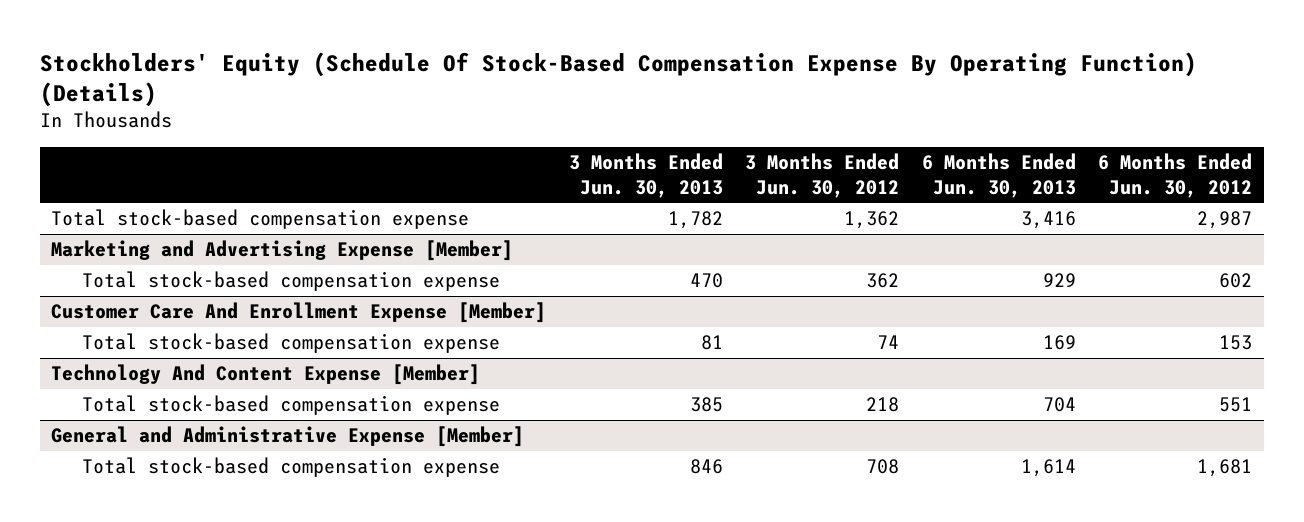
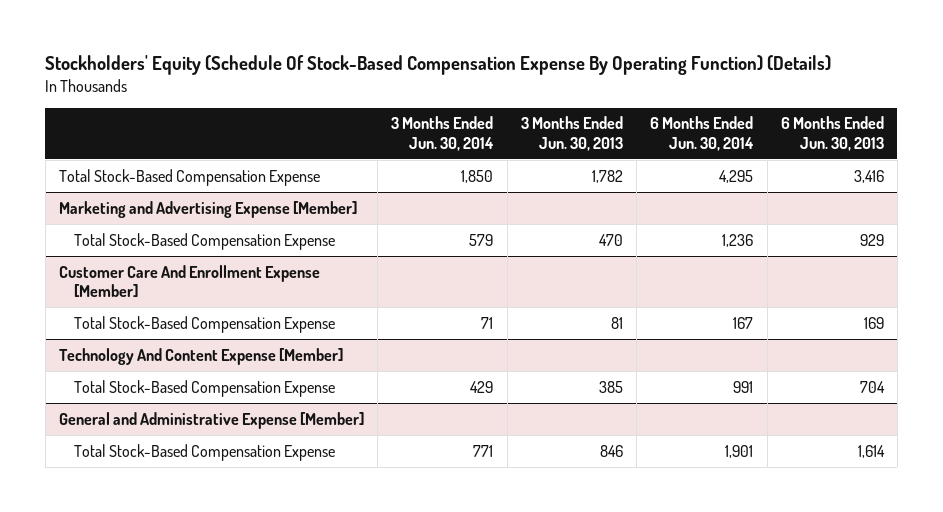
[745,153,900,198] 3 Months Ended Jun. 30, 2012 -> none
[1098,153,1253,198] 6 Months Ended Jun. 30, 2012 -> none
none -> [391,116,495,151] 3 Months Ended Jun. 30, 2014
none -> [650,116,755,151] 6 Months Ended Jun. 30, 2014
[51,209,470,230] Total stock-based compensation expense -> [58,168,320,186] Total Stock-Based Compensation Expense
[81,271,500,292] Total stock-based compensation expense -> [73,232,335,250] Total Stock-Based Compensation Expense
[81,333,500,354] Total stock-based compensation expense -> [73,315,335,333] Total Stock-Based Compensation Expense
[81,395,500,416] Total stock-based compensation expense -> [73,379,335,397] Total Stock-Based Compensation Expense
[81,457,500,478] Total stock-based compensation expense -> [73,443,335,461] Total Stock-Based Compensation Expense

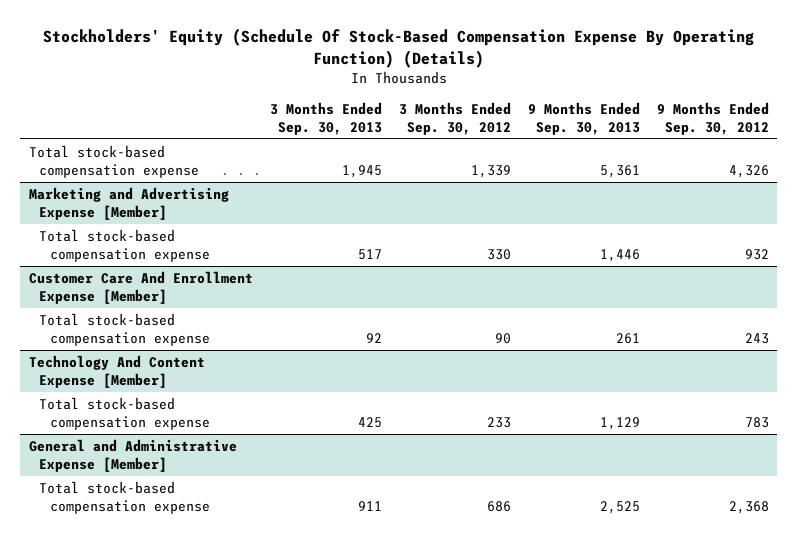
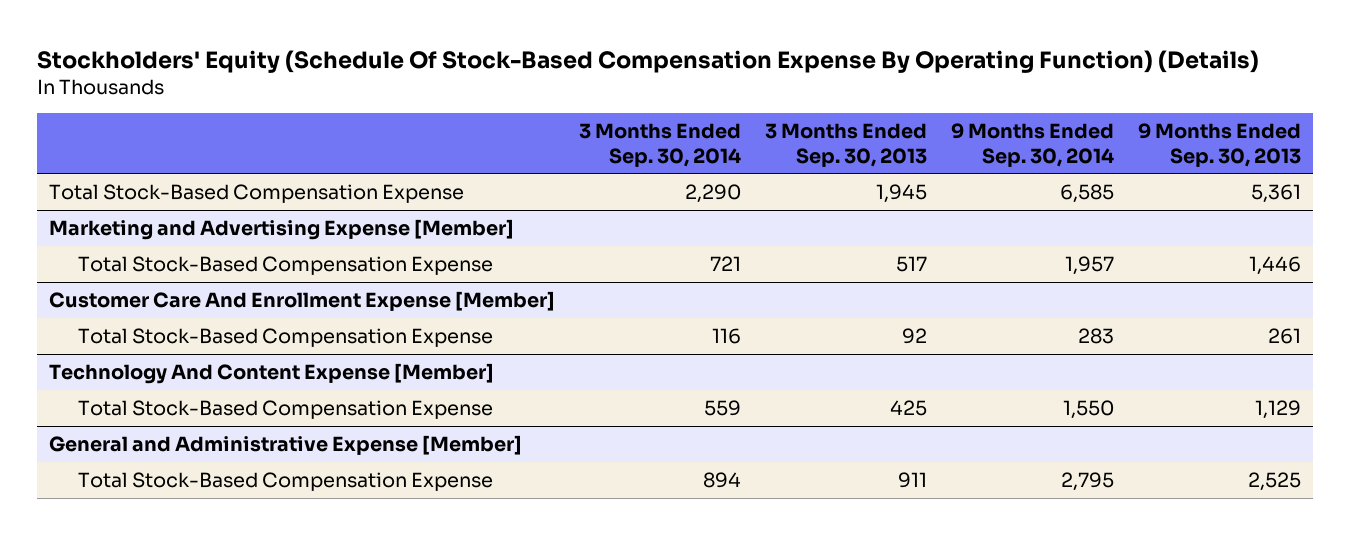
[398,101,511,135] 3 Months Ended Sep. 30, 2012 -> none
[656,101,769,135] 9 Months Ended Sep. 30, 2012 -> none
none -> [579,123,742,167] 3 Months Ended Sep. 30, 2014
none -> [951,123,1115,167] 9 Months Ended Sep. 30, 2014
[28,144,200,178] Total stock-based compensation expense -> [49,183,465,203] Total Stock-Based Compensation Expense
[39,228,210,262] Total stock-based compensation expense -> [77,255,493,275] Total Stock-Based Compensation Expense
[39,312,210,346] Total stock-based compensation expense -> [77,327,493,347] Total Stock-Based Compensation Expense
[39,396,210,430] Total stock-based compensation expense -> [77,399,493,419] Total Stock-Based Compensation Expense
[39,480,210,514] Total stock-based compensation expense -> [77,471,493,491] Total Stock-Based Compensation Expense

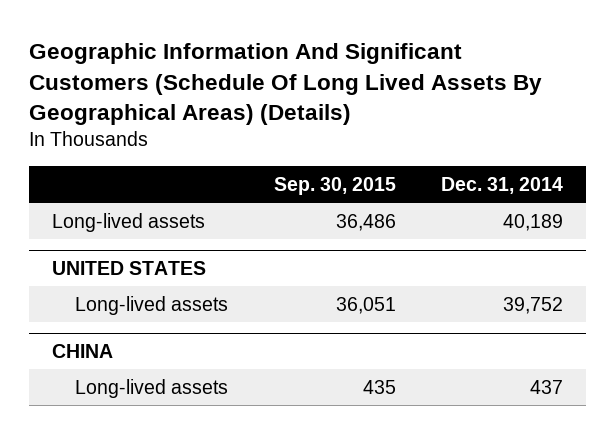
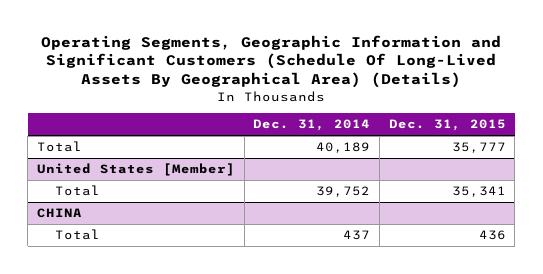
[28,43,542,125] Geographic Information And Significant Customers (Schedule Of Long Lived Assets By Geographical Areas) (Details) -> [41,34,502,89] Operating Segments, Geographic Information and Significant Customers (Schedule Of Long-Lived Assets By Geographical Area) (Details)
[273,176,396,195] Sep. 30, 2015 -> none
none -> [388,119,506,132] Dec. 31, 2015
[51,212,205,232] Long-lived assets -> [36,141,82,153] Total
[51,261,206,276] UNITED STATES -> [36,163,235,177] United States [Member]
[74,295,228,315] Long-lived assets -> [55,185,101,197] Total
[74,378,228,398] Long-lived assets -> [55,229,101,241] Total

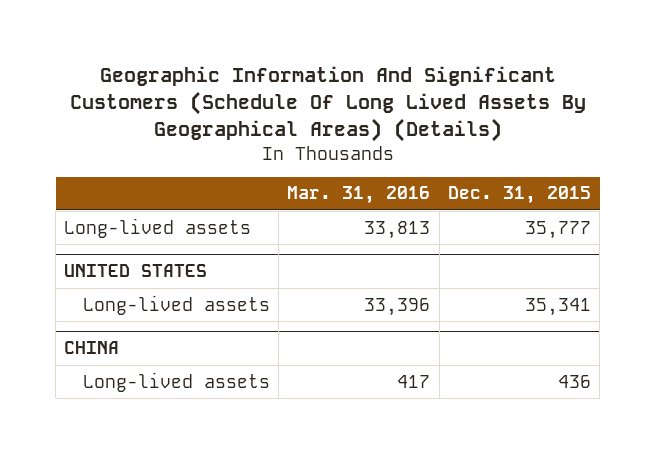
[41,34,502,89] Operating Segments, Geographic Information and Significant Customers (Schedule Of Long-Lived Assets By Geographical Area) (Details) -> [69,66,586,143] Geographic Information And Significant Customers (Schedule Of Long Lived Assets By Geographical Areas) (Details)
[253,119,371,132] Dec. 31, 2014 -> none
none -> [287,186,431,205] Mar. 31, 2016
[36,141,82,153] Total -> [64,217,252,238] Long-lived assets
[36,163,235,177] United States [Member] -> [64,264,208,278] UNITED STATES
[55,185,101,197] Total -> [82,294,270,315] Long-lived assets
[55,229,101,241] Total -> [82,371,270,392] Long-lived assets

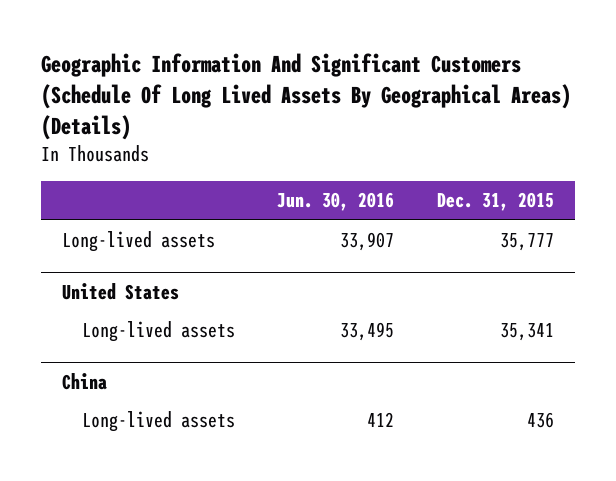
[287,186,431,205] Mar. 31, 2016 -> none
none -> [277,192,395,212] Jun. 30, 2016
[64,264,208,278] UNITED STATES -> [61,282,179,300] United States
[64,341,120,355] CHINA -> [61,372,107,390] China

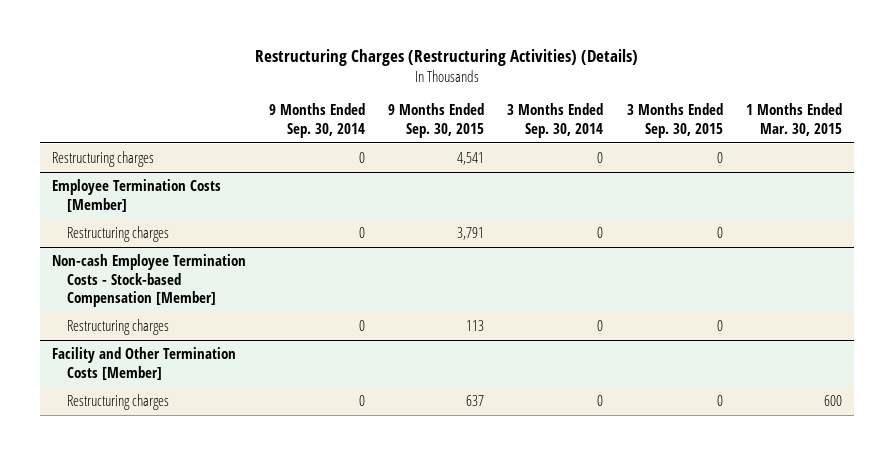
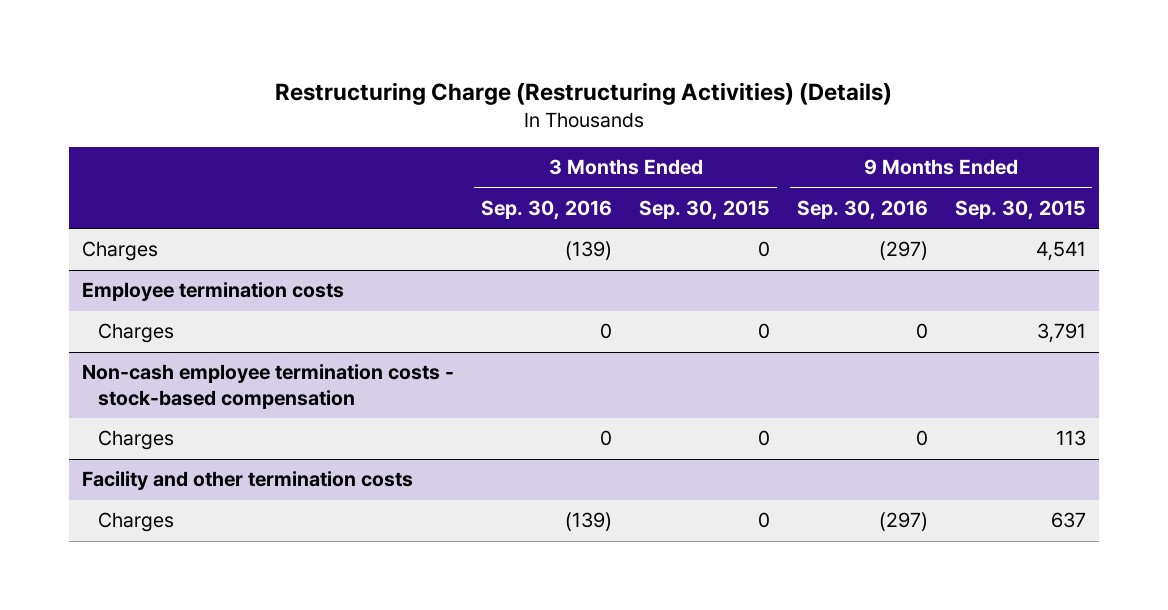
[254,49,638,67] Restructuring Charges (Restructuring Activities) (Details) -> [274,81,892,105] Restructuring Charge (Restructuring Activities) (Details)
[268,103,365,138] 9 Months Ended Sep. 30, 2014 -> none
[507,103,604,138] 3 Months Ended Sep. 30, 2014 -> none
[746,103,843,136] 1 Months Ended Mar. 30, 2015 -> none
none -> [481,199,613,220] Sep. 30, 2016
none -> [796,199,928,220] Sep. 30, 2016
[51,151,154,168] Restructuring charges -> [82,241,159,262] Charges
[51,179,221,212] Employee Termination Costs [Member] -> [82,282,345,302] Employee termination costs
[66,226,169,243] Restructuring charges -> [97,323,174,344] Charges
[51,254,246,308] Non-cash Employee Termination Costs - Stock-based Compensation [Member] -> [82,364,455,410] Non-cash employee termination costs - stock-based compensation
[66,319,169,336] Restructuring charges -> [97,430,174,451] Charges
[51,347,236,380] Facility and Other Termination Costs [Member] -> [82,471,414,491] Facility and other termination costs
[66,394,169,411] Restructuring charges -> [97,512,174,533] Charges

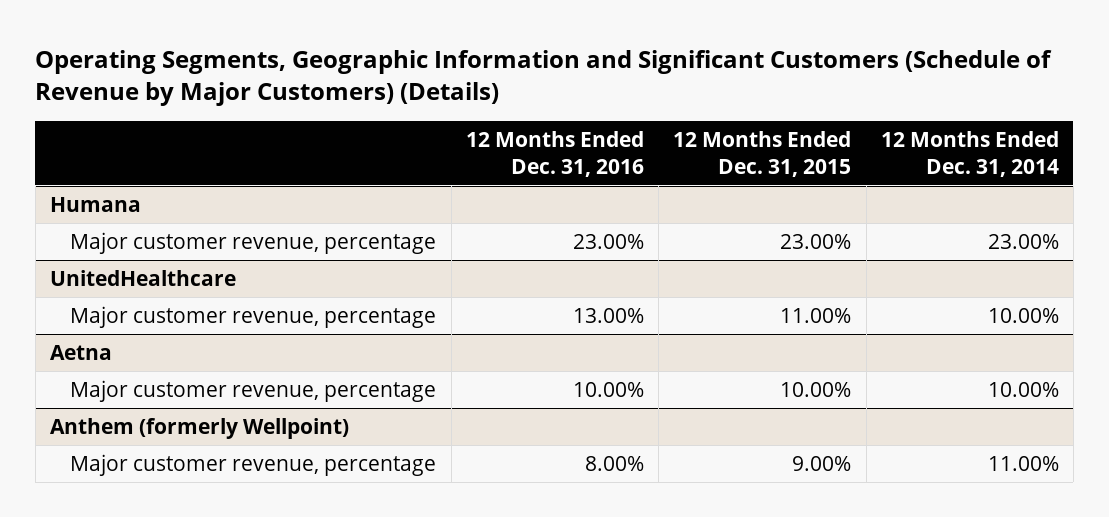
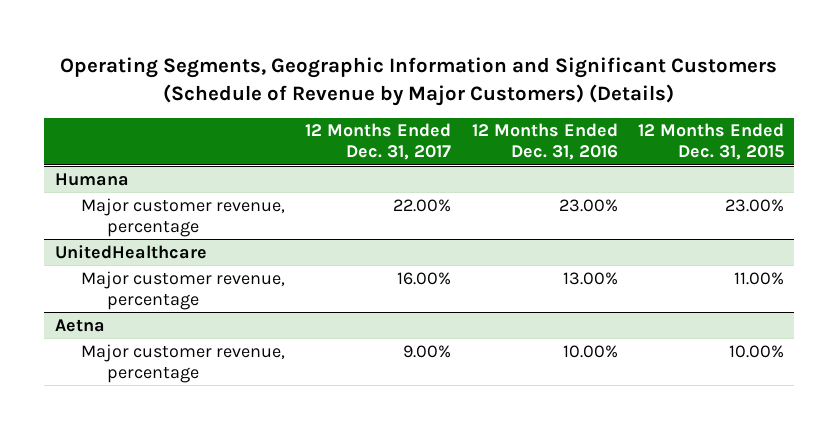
[880,130,1059,177] 12 Months Ended Dec. 31, 2014 -> none
none -> [305,123,452,161] 12 Months Ended Dec. 31, 2017
[50,417,350,439] Anthem (formerly Wellpoint) -> none
[70,453,437,476] Major customer revenue, percentage -> none

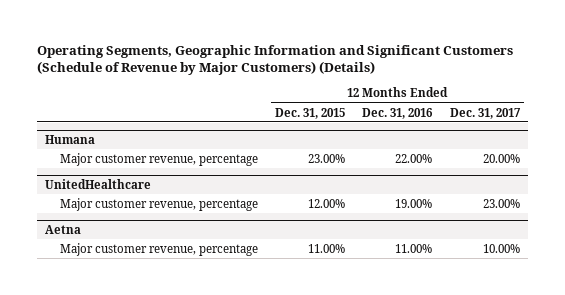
[393,198,452,212] 22.00% -> [482,153,520,163] 20.00%
[558,198,618,212] 23.00% -> [395,153,433,163] 22.00%
[397,271,452,285] 16.00% -> [482,198,520,208] 23.00%
[562,271,618,285] 13.00% -> [395,198,433,208] 19.00%
[733,271,784,285] 11.00% -> [308,198,346,208] 12.00%
[403,344,452,358] 9.00% -> [482,243,520,253] 10.00%
[562,344,618,358] 10.00% -> [395,243,433,253] 11.00%
[728,344,784,358] 10.00% -> [308,243,346,253] 11.00%

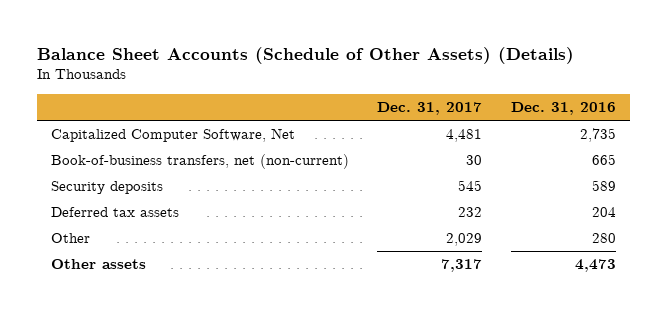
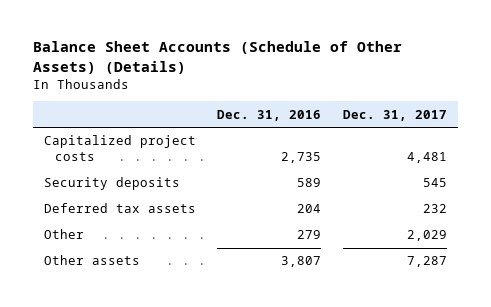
[50,154,349,170] Book-of-business transfers, net (non-current) -> none
[50,128,295,143] Capitalized Computer Software, Net -> [43,135,196,162] Capitalized project costs
[591,233,616,244] 280 -> [297,230,322,240] 279
[441,259,483,273] 7,317 -> [407,256,448,268] 7,287
[574,259,616,273] 4,473 -> [281,256,322,268] 3,807

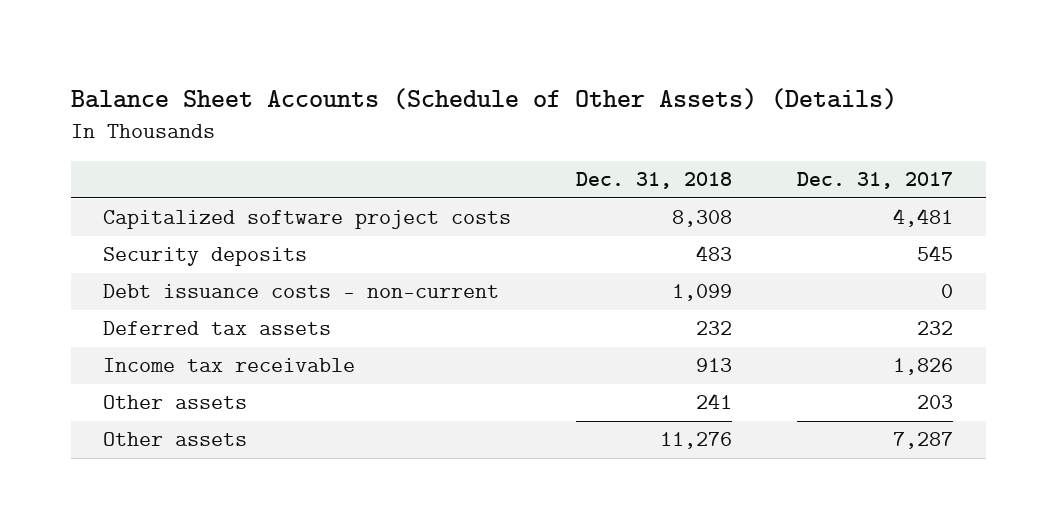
[217,109,322,121] Dec. 31, 2016 -> none
none -> [576,172,733,190] Dec. 31, 2018
[43,135,196,162] Capitalized project costs -> [103,210,512,230] Capitalized software project costs
none -> [103,284,500,299] Debt issuance costs - non-current
none -> [103,358,356,373] Income tax receivable
[43,229,84,240] Other -> [103,395,248,410] Other assets
[407,230,448,242] 2,029 -> [917,395,954,410] 203

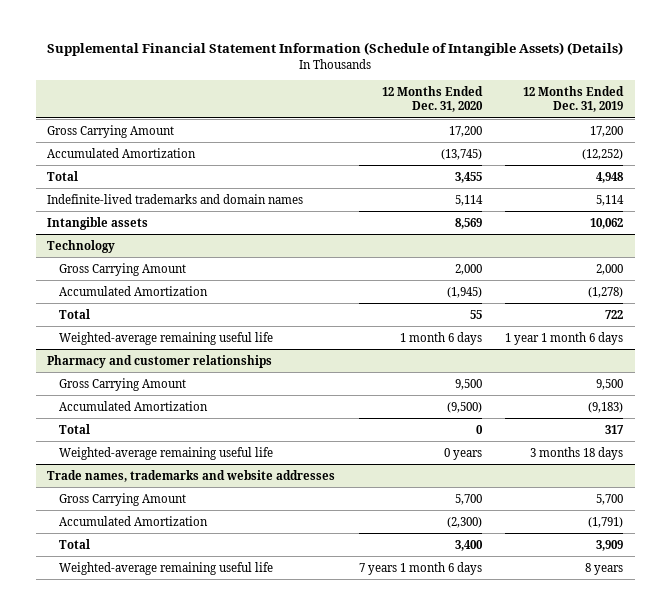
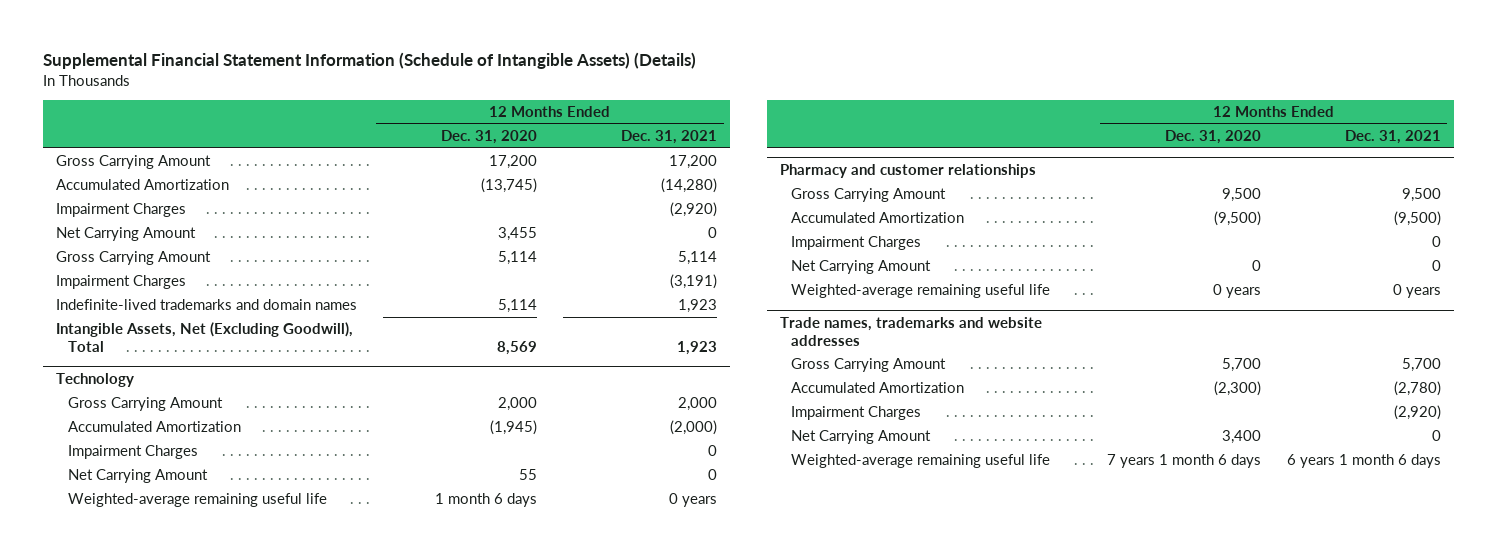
[523,85,625,113] 12 Months Ended Dec. 31, 2019 -> none
none -> [620,130,717,145] Dec. 31, 2021
none -> [55,203,186,218] Impairment Charges
[47,170,79,181] Total -> [55,227,196,242] Net Carrying Amount
none -> [55,251,211,266] Gross Carrying Amount
none -> [55,275,186,290] Impairment Charges
[47,216,149,230] Intangible assets -> [55,322,353,352] Intangible Assets, Net (Excluding Goodwill), Total
none -> [67,445,198,460] Impairment Charges
[59,308,91,319] Total -> [67,469,208,484] Net Carrying Amount
none -> [791,236,922,251] Impairment Charges
[59,423,91,434] Total -> [791,260,932,275] Net Carrying Amount
none -> [791,406,922,421] Impairment Charges
[59,538,91,549] Total -> [791,430,932,445] Net Carrying Amount

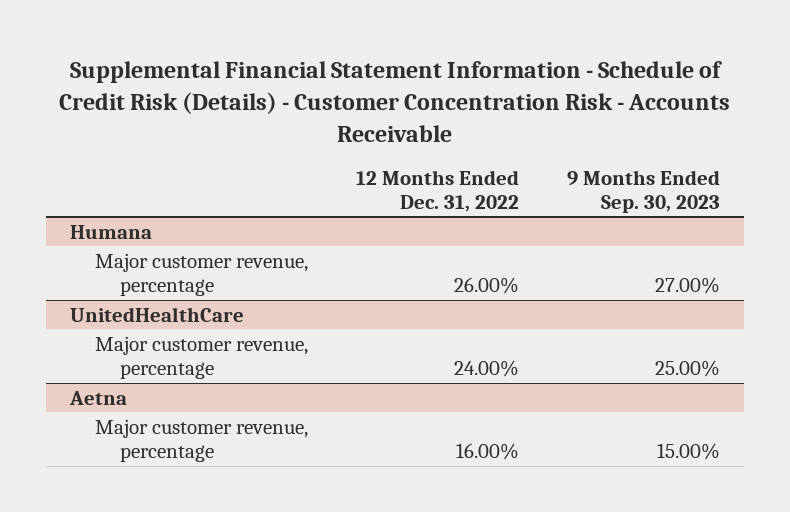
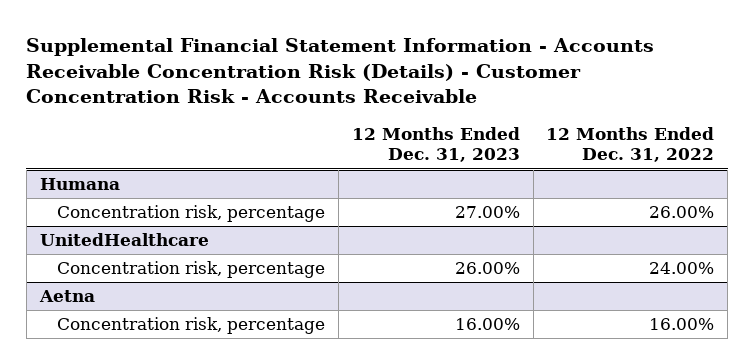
[59,61,731,143] Supplemental Financial Statement Information - Schedule of Credit Risk (Details) - Customer Concentration Risk - Accounts Receivable -> [26,38,655,104] Supplemental Financial Statement Information - Accounts Receivable Concentration Risk (Details) - Customer Concentration Risk - Accounts Receivable
[566,169,720,213] 9 Months Ended Sep. 30, 2023 -> none
none -> [351,127,520,163] 12 Months Ended Dec. 31, 2023
[95,252,309,296] Major customer revenue, percentage -> [56,205,325,223] Concentration risk, percentage
[70,306,245,322] UnitedHealthCare -> [39,233,209,247] UnitedHealthcare
[95,335,309,379] Major customer revenue, percentage -> [56,261,325,279] Concentration risk, percentage
[95,418,309,462] Major customer revenue, percentage -> [56,317,325,335] Concentration risk, percentage

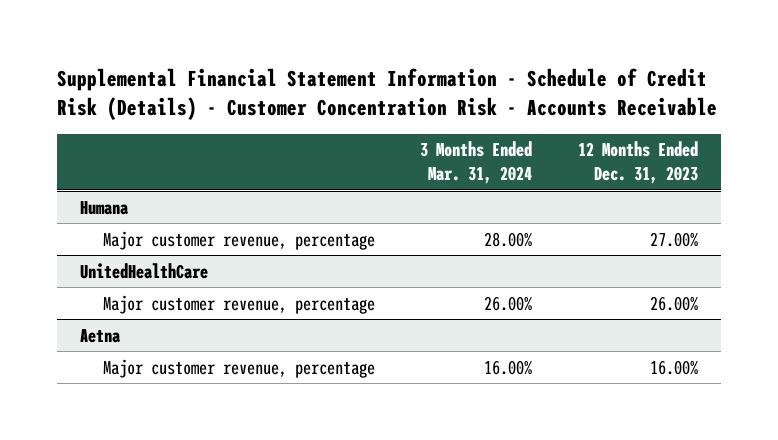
[26,38,655,104] Supplemental Financial Statement Information - Accounts Receivable Concentration Risk (Details) - Customer Concentration Risk - Accounts Receivable -> [57,68,718,121] Supplemental Financial Statement Information - Schedule of Credit Risk (Details) - Customer Concentration Risk - Accounts Receivable
[546,127,715,163] 12 Months Ended Dec. 31, 2022 -> none
none -> [420,141,533,185] 3 Months Ended Mar. 31, 2024
[56,205,325,223] Concentration risk, percentage -> [102,230,375,250] Major customer revenue, percentage
[39,233,209,247] UnitedHealthcare -> [80,262,209,279] UnitedHealthCare
[56,261,325,279] Concentration risk, percentage -> [102,294,375,314] Major customer revenue, percentage
[56,317,325,335] Concentration risk, percentage -> [102,358,375,378] Major customer revenue, percentage

